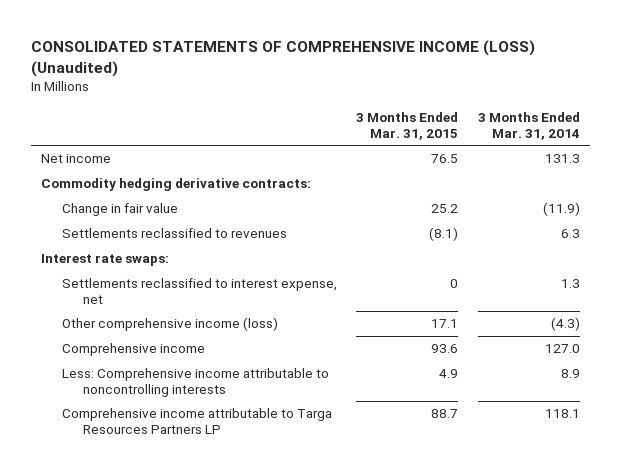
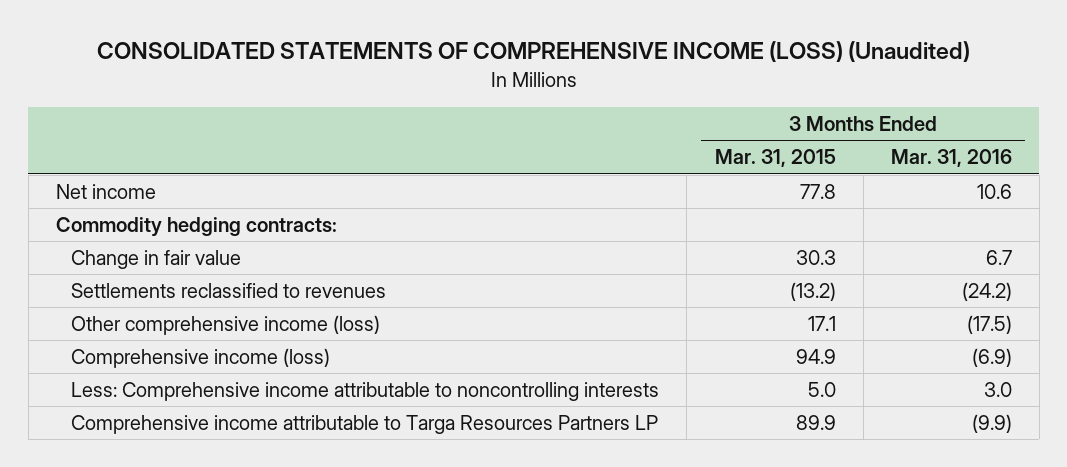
[477,112,580,140] 3 Months Ended Mar. 31, 2014 -> none
none -> [890,149,1012,168] Mar. 31, 2016
[40,254,169,267] Interest rate swaps: -> none
[61,278,337,304] Settlements reclassified to interest expense, net -> none
[431,154,459,164] 76.5 -> [799,184,836,200] 77.8
[40,178,311,192] Commodity hedging derivative contracts: -> [55,217,337,238] Commodity hedging contracts:
[431,204,459,214] 25.2 -> [795,250,836,266] 30.3
[429,227,459,242] (8.1) -> [789,282,836,302] (13.2)
[61,343,205,357] Comprehensive income -> [71,348,331,369] Comprehensive income (loss)
[431,344,459,354] 93.6 -> [795,349,836,365] 94.9
[439,369,459,379] 4.9 -> [807,382,836,398] 5.0
[431,409,459,419] 88.7 -> [795,415,836,431] 89.9

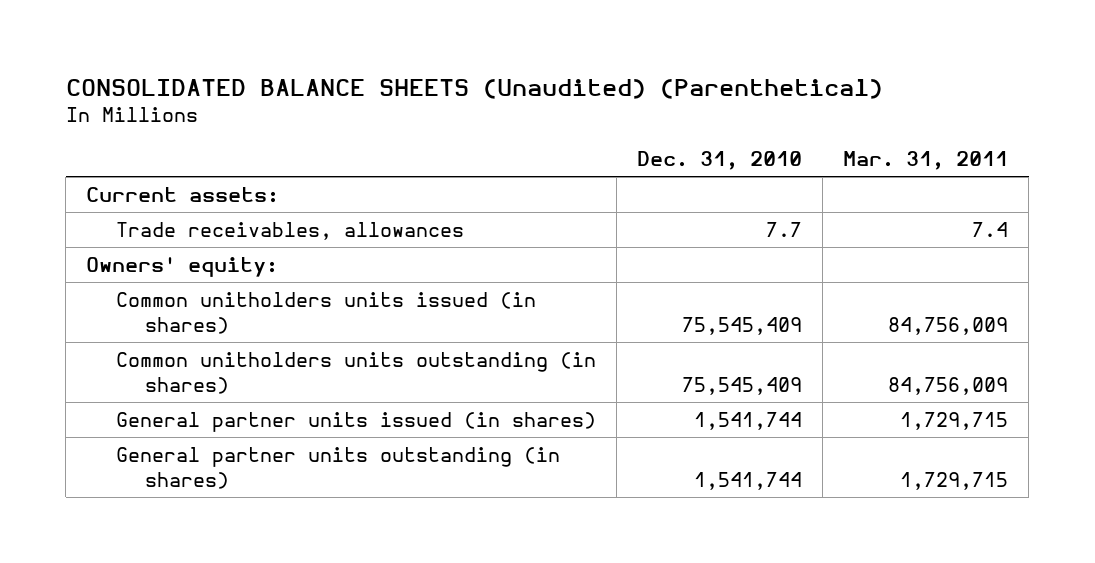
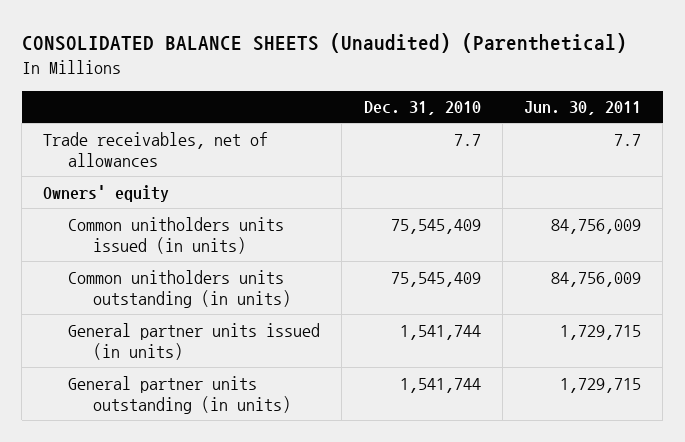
[843,151,1009,171] Mar. 31, 2011 -> none
none -> [524,101,642,116] Jun. 30, 2011
[86,186,280,203] Current assets: -> none
[115,221,464,240] Trade receivables, allowances -> [43,131,269,167] Trade receivables, net of allowances
[86,256,279,277] Owners' equity: -> [43,184,170,202] Owners' equity
[115,291,536,334] Common unitholders units issued (in shares) -> [68,216,285,254] Common unitholders units issued (in units)
[115,351,596,394] Common unitholders units outstanding (in shares) -> [68,269,291,308] Common unitholders units outstanding (in units)
[115,411,596,432] General partner units issued (in shares) -> [68,322,321,360] General partner units issued (in units)
[115,446,560,489] General partner units outstanding (in shares) -> [68,375,291,414] General partner units outstanding (in units)

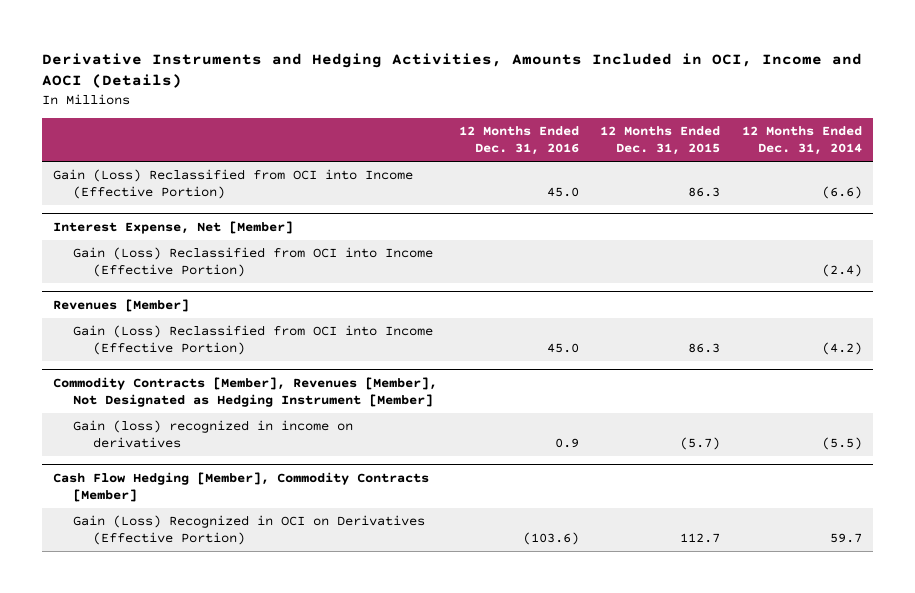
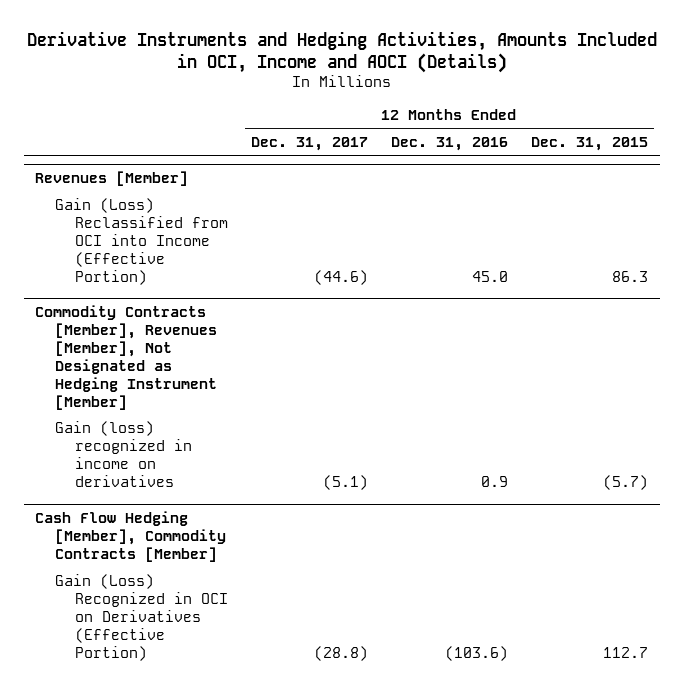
[741,126,862,156] 12 Months Ended Dec. 31, 2014 -> none
none -> [250,136,368,151] Dec. 31, 2017
[53,169,414,200] Gain (Loss) Reclassified from OCI into Income (Effective Portion) -> none
[53,220,294,234] Interest Expense, Net [Member] -> none
[72,247,433,278] Gain (Loss) Reclassified from OCI into Income (Effective Portion) -> none

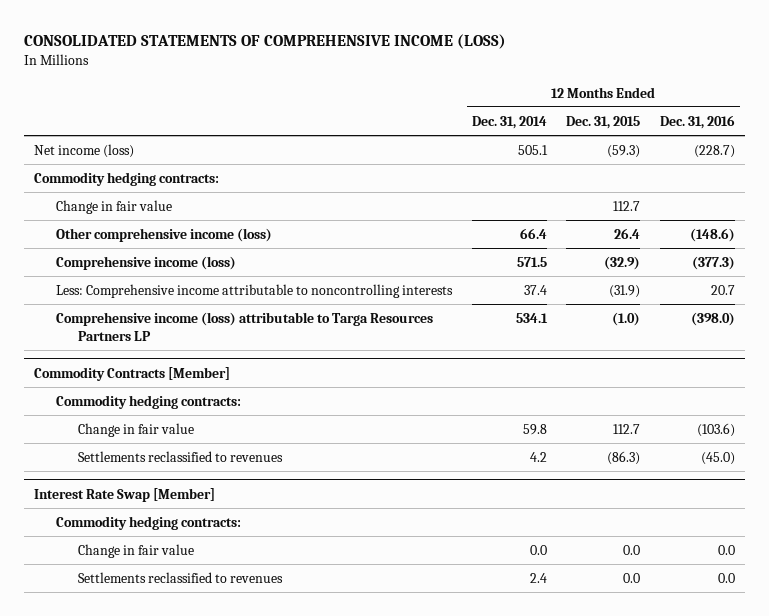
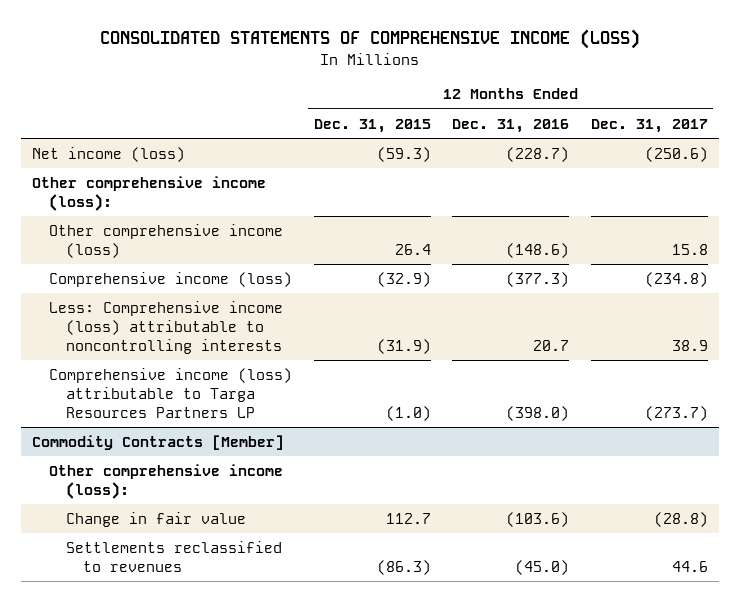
[471,115,547,129] Dec. 31, 2014 -> none
none -> [590,118,708,133] Dec. 31, 2017
[33,171,219,186] Commodity hedging contracts: -> none
[56,199,173,214] Change in fair value -> none
none -> [32,175,267,211] Other comprehensive income (loss):
[56,283,454,298] Less: Comprehensive income attributable to noncontrolling interests -> [48,300,283,354] Less: Comprehensive income (loss) attributable to noncontrolling interests
[56,394,242,409] Commodity hedging contracts: -> none
none -> [48,463,283,499] Other comprehensive income (loss):
[33,487,215,502] Interest Rate Swap [Member] -> none
[56,515,242,530] Commodity hedging contracts: -> none
[78,543,195,558] Change in fair value -> none
[78,571,284,583] Settlements reclassified to revenues -> none

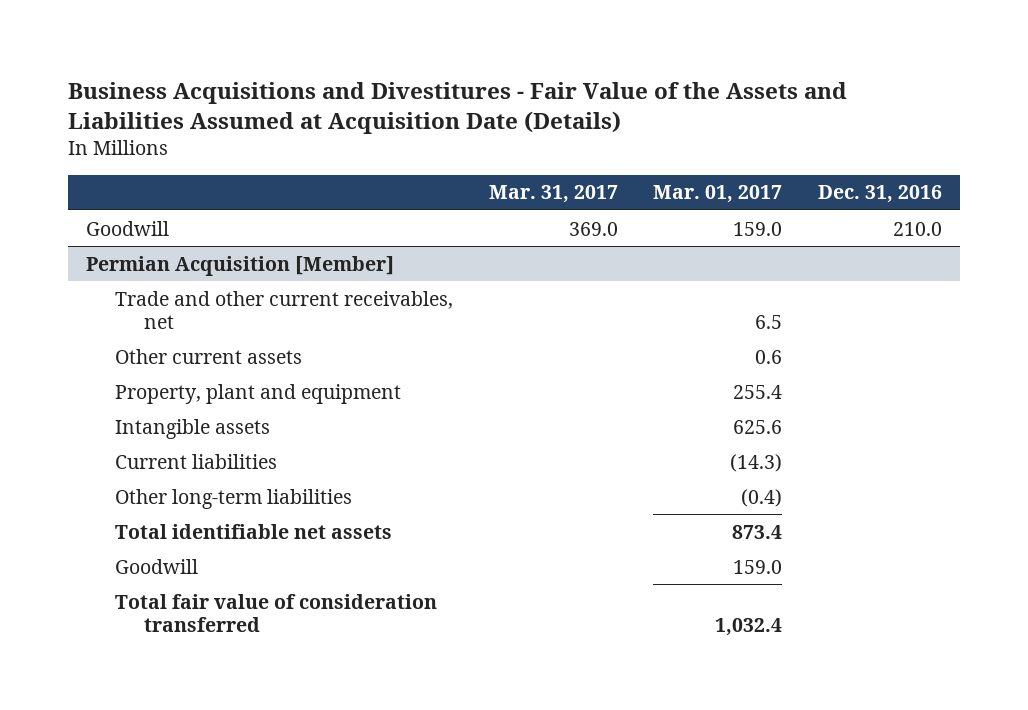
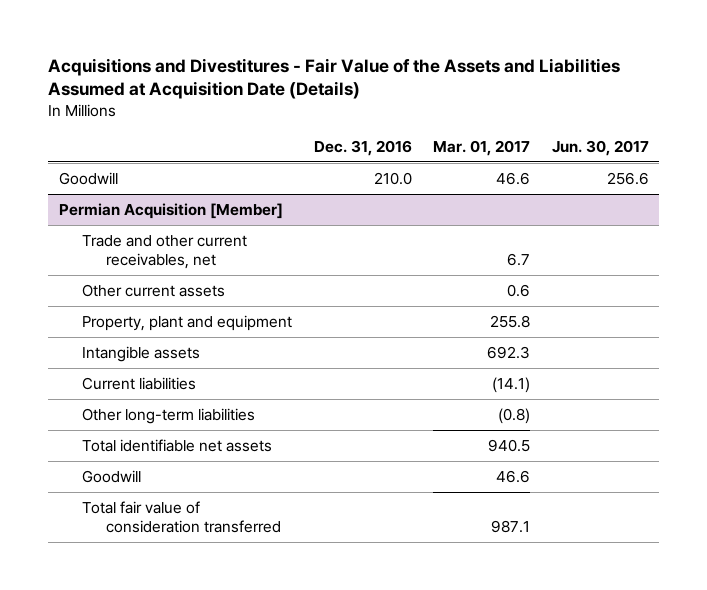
[68,81,848,134] Business Acquisitions and Divestitures - Fair Value of the Assets and Liabilities Assumed at Acquisition Date (Details) -> [47,57,620,100] Acquisitions and Divestitures - Fair Value of the Assets and Liabilities Assumed at Acquisition Date (Details)
[488,185,618,204] Mar. 31, 2017 -> none
none -> [551,140,649,157] Jun. 30, 2017
[733,221,783,236] 159.0 -> [496,171,531,185] 46.6
[755,314,783,329] 6.5 -> [507,253,531,267] 6.7
[733,384,783,399] 255.4 -> [490,314,531,328] 255.8
[733,419,783,434] 625.6 -> [487,345,531,359] 692.3
[730,453,783,472] (14.3) -> [492,376,531,393] (14.1)
[741,488,783,507] (0.4) -> [498,407,531,424] (0.8)
[732,524,783,539] 873.4 -> [488,438,531,452] 940.5
[733,559,783,574] 159.0 -> [496,469,531,483] 46.6
[715,617,783,636] 1,032.4 -> [491,520,531,534] 987.1

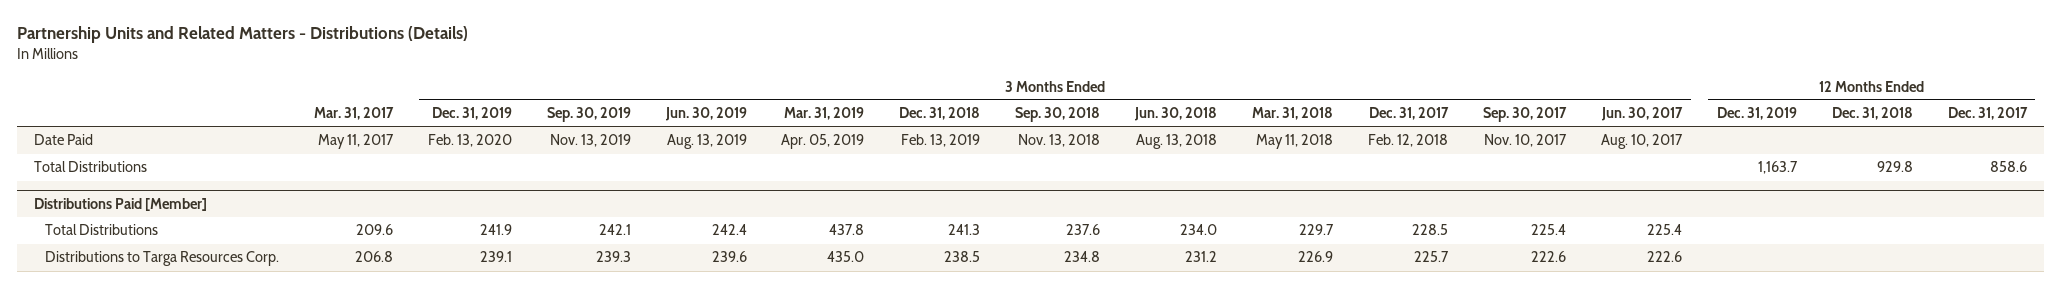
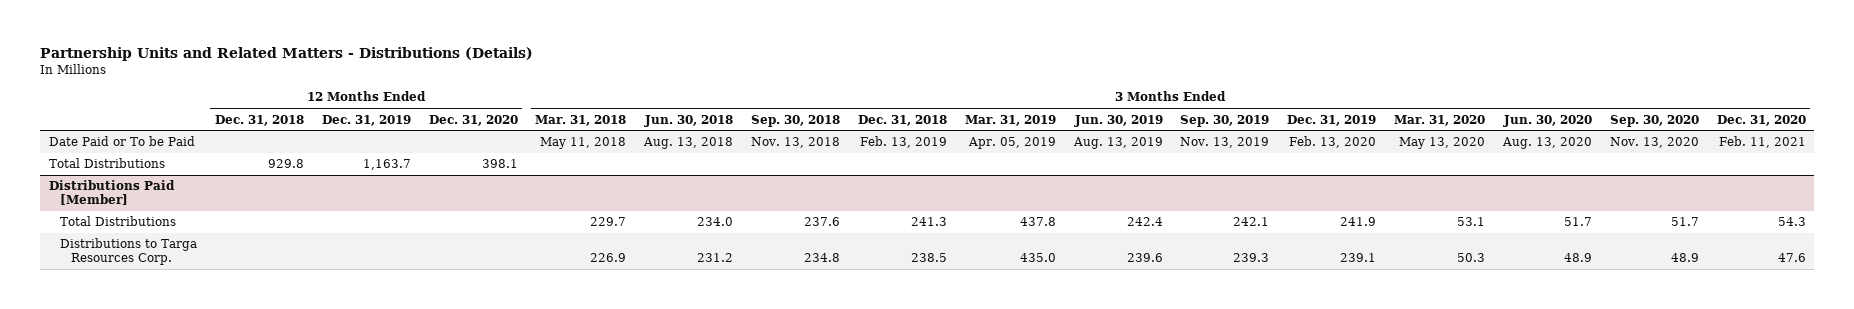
[313,107,394,121] Mar. 31, 2017 -> none
[1369,107,1450,121] Dec. 31, 2017 -> none
[1482,107,1567,123] Sep. 30, 2017 -> none
[1600,107,1683,122] Jun. 30, 2017 -> none
[1947,107,2028,121] Dec. 31, 2017 -> none
none -> [428,114,518,126] Dec. 31, 2020
none -> [1394,114,1486,126] Mar. 31, 2020
none -> [1502,114,1592,127] Jun. 30, 2020
none -> [1609,114,1699,127] Sep. 30, 2020
none -> [1716,114,1806,126] Dec. 31, 2020
[33,134,93,146] Date Paid -> [48,136,195,147] Date Paid or To be Paid

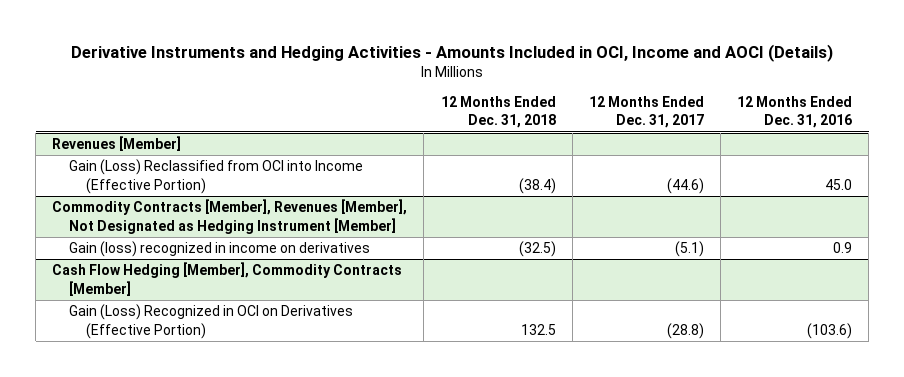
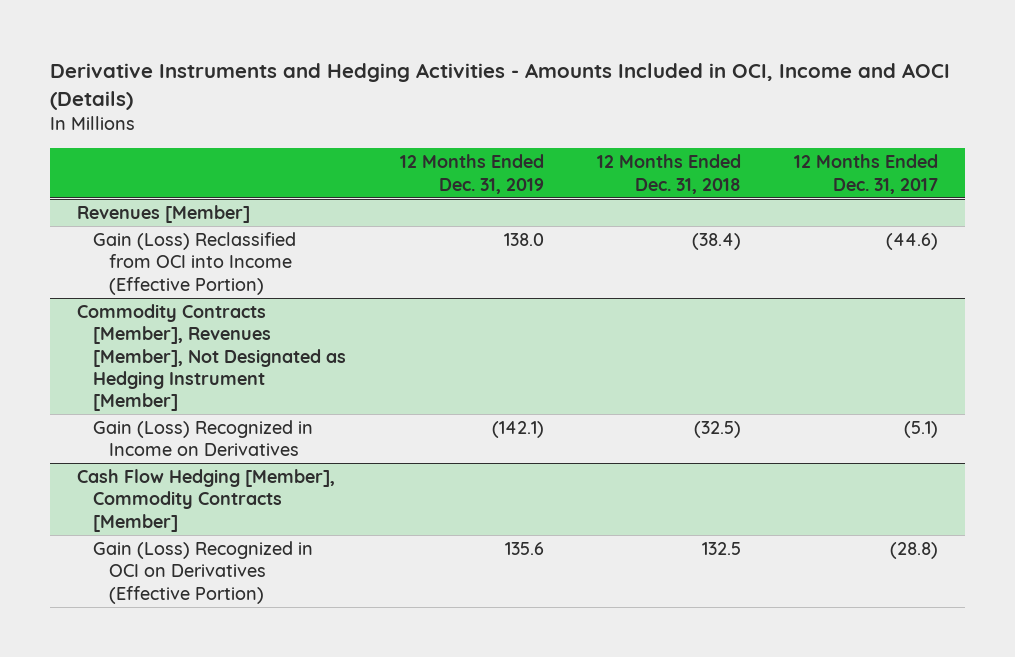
[737,96,853,129] 12 Months Ended Dec. 31, 2016 -> none
none -> [399,154,544,194] 12 Months Ended Dec. 31, 2019
[69,241,371,258] Gain (loss) recognized in income on derivatives -> [93,419,314,457] Gain (Loss) Recognized in Income on Derivatives

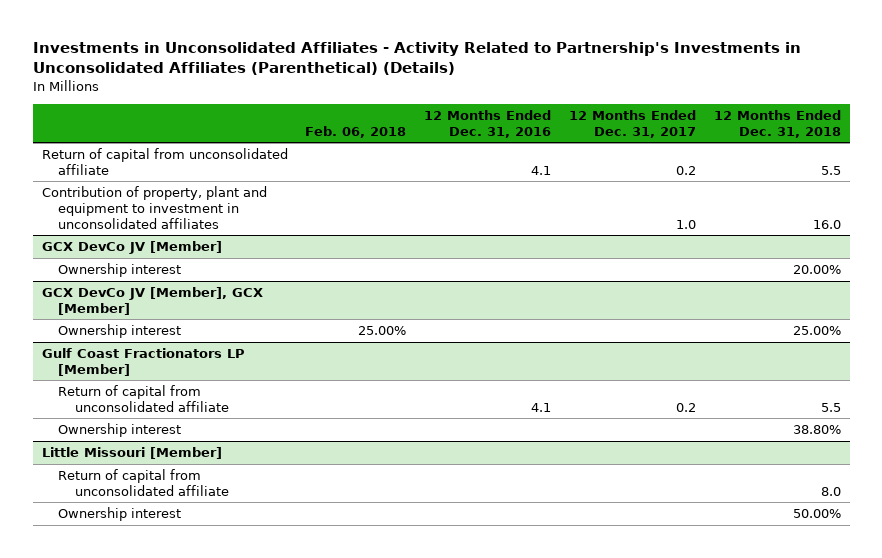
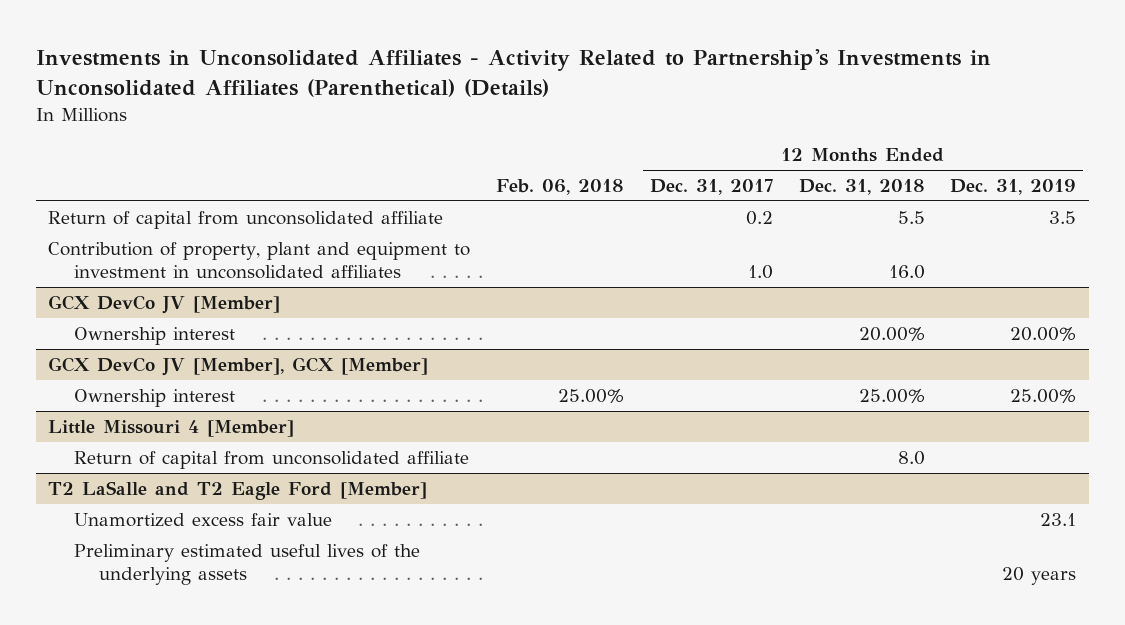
[424,109,552,138] 12 Months Ended Dec. 31, 2016 -> none
none -> [950,178,1077,195] Dec. 31, 2019
[41,348,245,376] Gulf Coast Fractionators LP [Member] -> none
[58,385,229,412] Return of capital from unconsolidated affiliate -> none
[58,423,182,438] Ownership interest -> none
[41,447,222,460] Little Missouri [Member] -> [48,419,295,437] Little Missouri 4 [Member]
[58,507,182,522] Ownership interest -> none
none -> [48,480,428,500] T2 LaSalle and T2 Eagle Ford [Member]
none -> [73,512,332,527] Unamortized excess fair value
none -> [73,543,420,586] Preliminary estimated useful lives of the underlying assets

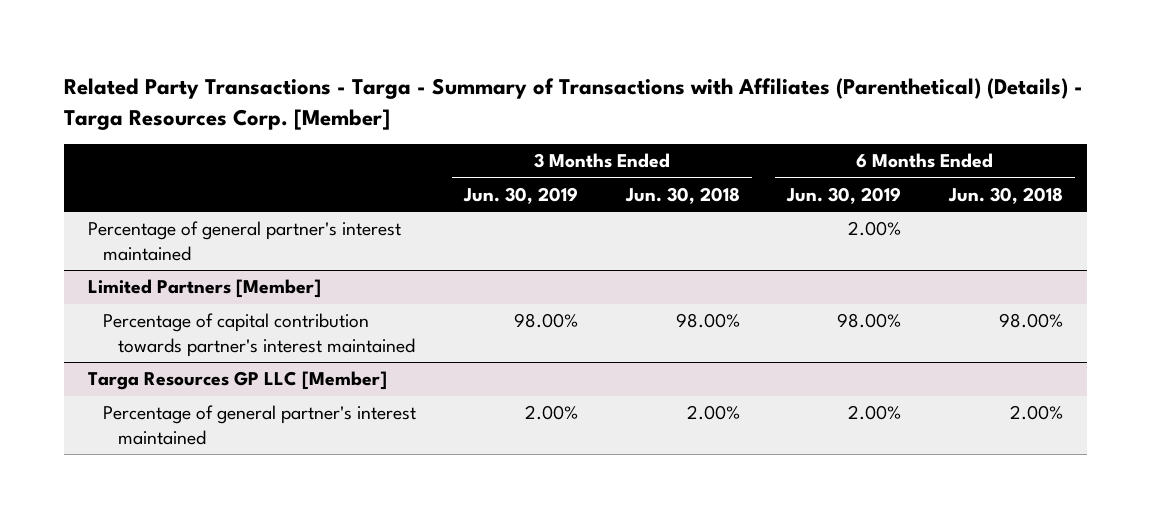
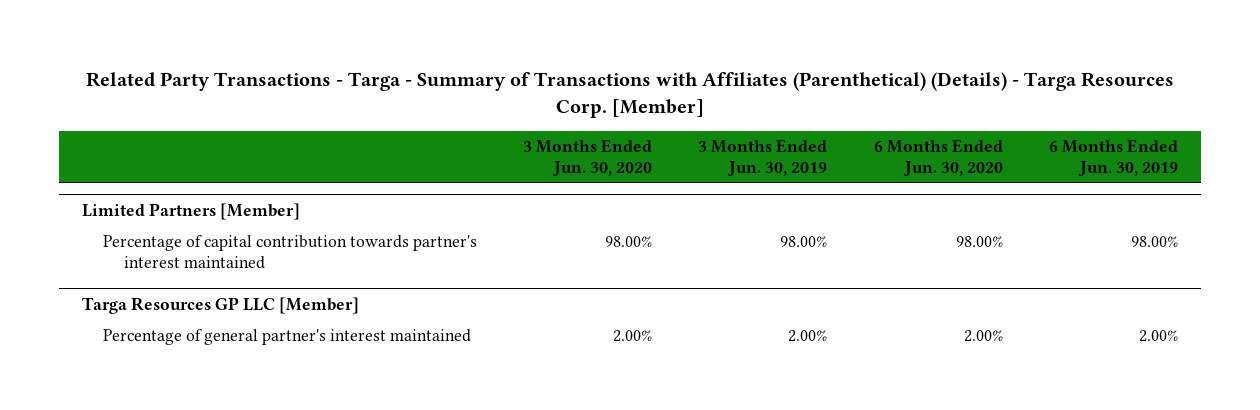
[624,186,740,204] Jun. 30, 2018 -> none
[948,186,1064,204] Jun. 30, 2018 -> none
none -> [523,138,653,177] 3 Months Ended Jun. 30, 2020
none -> [873,138,1003,177] 6 Months Ended Jun. 30, 2020
[88,221,402,261] Percentage of general partner's interest maintained -> none

